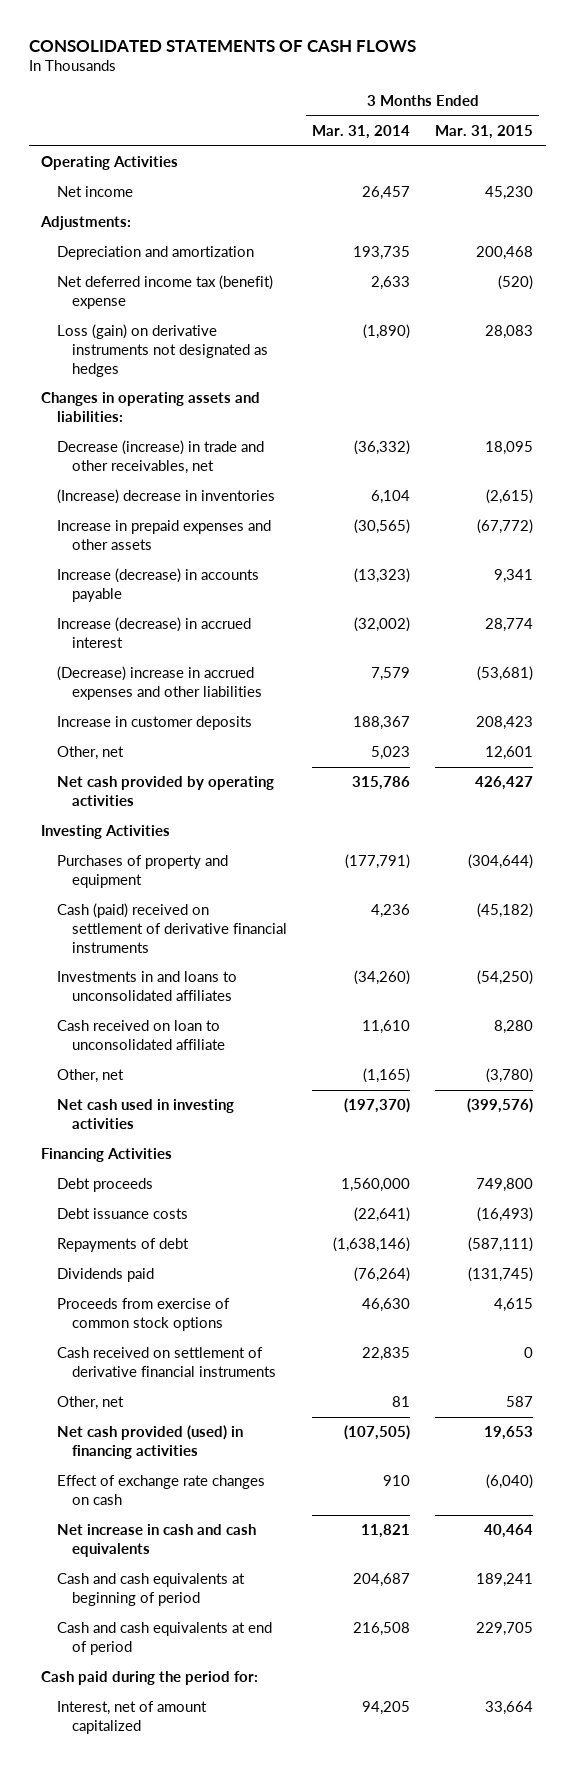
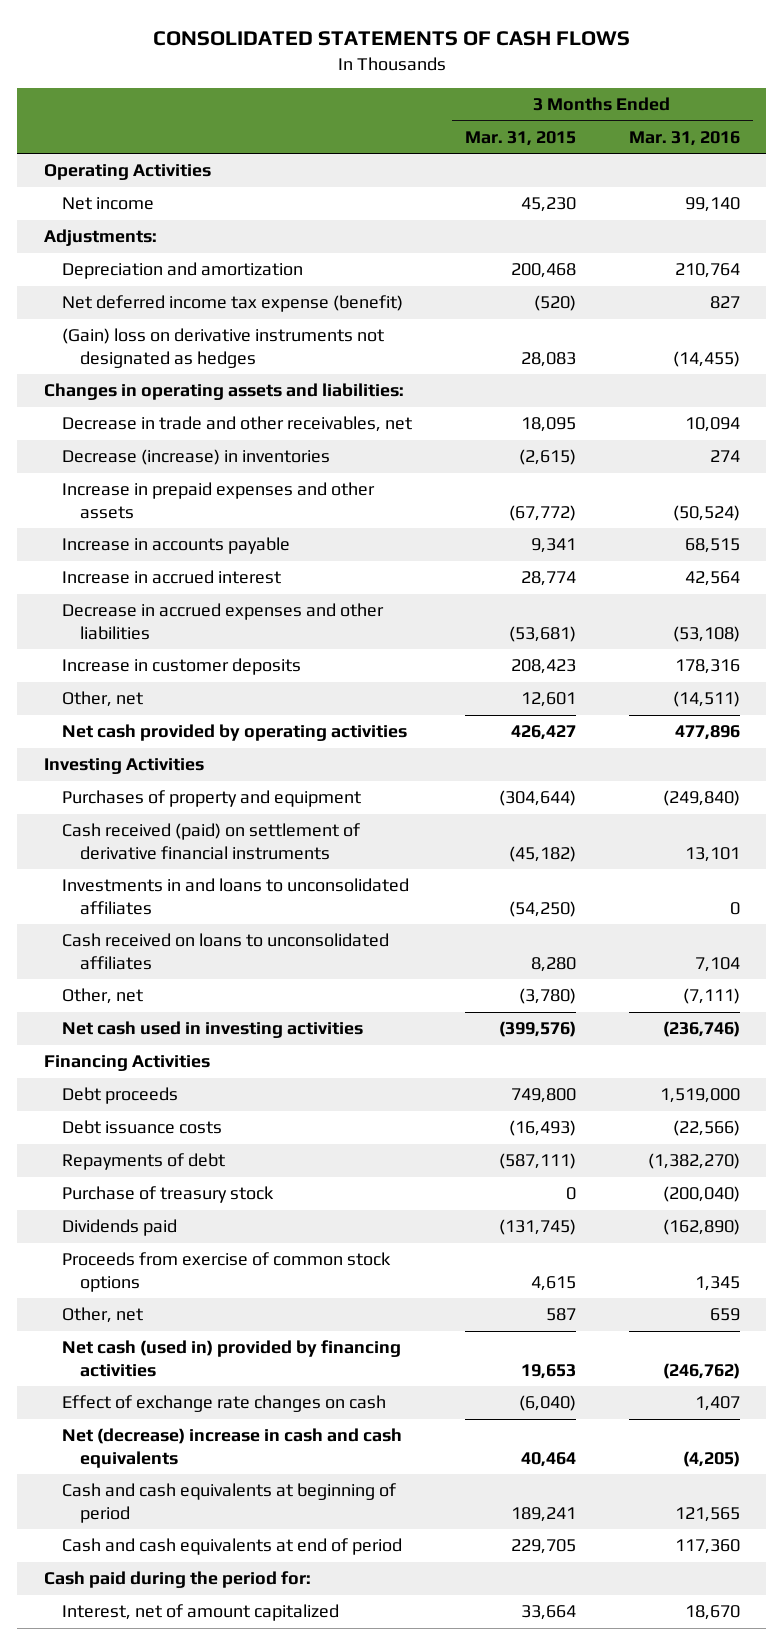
[312,125,411,140] Mar. 31, 2014 -> none
none -> [628,130,740,146] Mar. 31, 2016
[56,275,273,309] Net deferred income tax (benefit) expense -> [61,295,403,313] Net deferred income tax expense (benefit)
[56,324,269,377] Loss (gain) on derivative instruments not designated as hedges -> [61,328,384,368] (Gain) loss on derivative instruments not designated as hedges
[56,440,264,474] Decrease (increase) in trade and other receivables, net -> [61,416,412,433] Decrease in trade and other receivables, net
[56,489,275,505] (Increase) decrease in inventories -> [61,449,330,466] Decrease (increase) in inventories
[56,568,259,602] Increase (decrease) in accounts payable -> [61,537,290,555] Increase in accounts payable
[56,617,251,648] Increase (decrease) in accrued interest -> [61,570,281,585] Increase in accrued interest
[56,666,263,700] (Decrease) increase in accrued expenses and other liabilities -> [61,603,384,640] Decrease in accrued expenses and other liabilities
[56,903,288,953] Cash (paid) received on settlement of derivative financial instruments -> [61,823,360,860] Cash received (paid) on settlement of derivative financial instruments
[56,1020,226,1050] Cash received on loan to unconsolidated affiliate -> [61,933,389,970] Cash received on loans to unconsolidated affiliates
none -> [61,1186,274,1204] Purchase of treasury stock
[56,1347,277,1377] Cash received on settlement of derivative financial instruments -> none
[56,1425,243,1459] Net cash provided (used) in financing activities -> [61,1340,401,1377] Net cash (used in) provided by financing activities
[56,1524,256,1557] Net increase in cash and cash equivalents -> [61,1428,402,1468] Net (decrease) increase in cash and cash equivalents

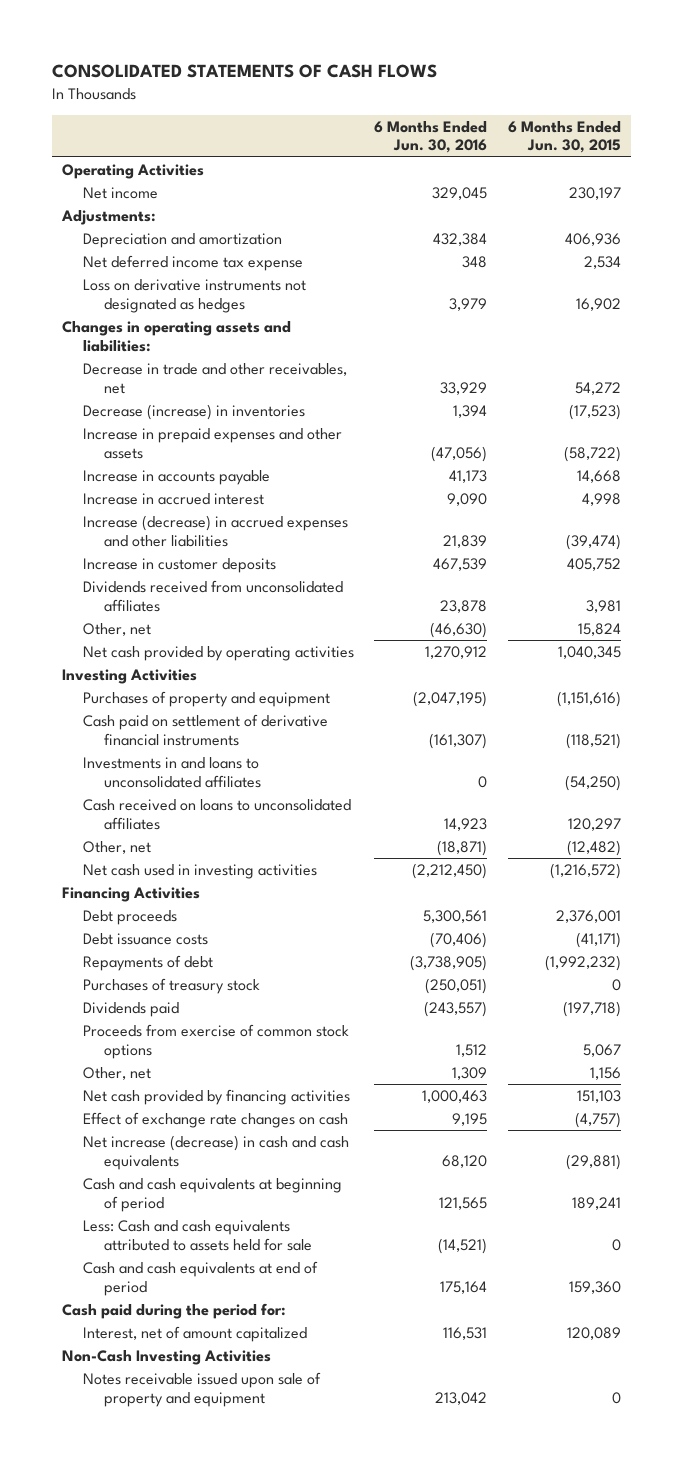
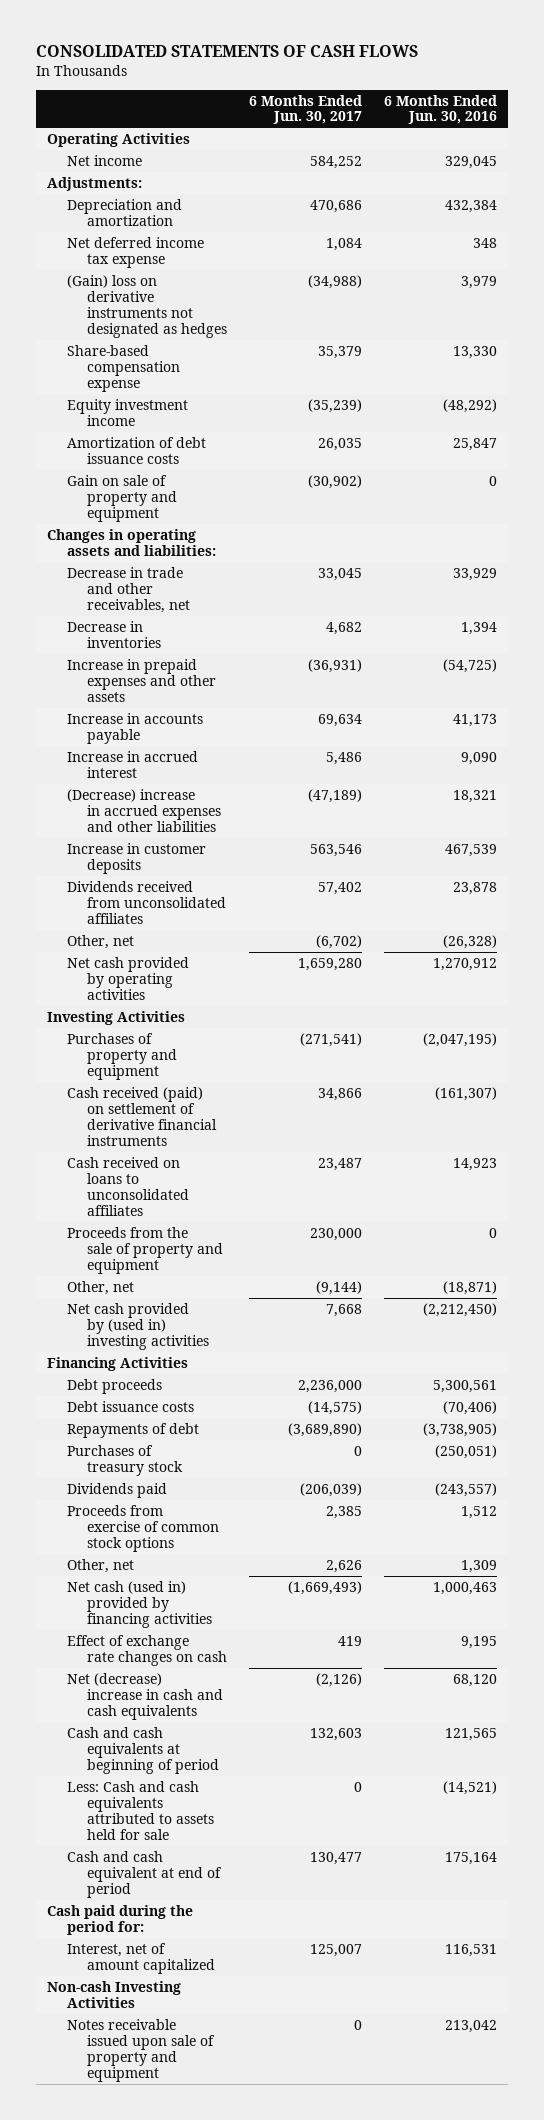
[507,120,621,154] 6 Months Ended Jun. 30, 2015 -> none
none -> [249,94,363,125] 6 Months Ended Jun. 30, 2017
[83,278,307,313] Loss on derivative instruments not designated as hedges -> [66,274,228,338] (Gain) loss on derivative instruments not designated as hedges
none -> [66,344,181,392] Share-based compensation expense
none -> [66,398,188,426] Equity investment income
none -> [66,436,206,464] Amortization of debt issuance costs
none -> [66,474,178,522] Gain on sale of property and equipment
[83,403,306,420] Decrease (increase) in inventories -> [66,620,162,648] Decrease in inventories
[431,445,488,462] (47,056) -> [442,658,497,673] (54,725)
[83,514,349,547] Increase (decrease) in accrued expenses and other liabilities -> [66,788,222,832] (Decrease) increase in accrued expenses and other liabilities
[443,534,488,548] 21,839 -> [452,789,497,803] 18,321
[430,621,488,638] (46,630) -> [442,934,497,949] (26,328)
[83,756,262,788] Investments in and loans to unconsolidated affiliates -> none
[83,713,329,746] Cash paid on settlement of derivative financial instruments -> [66,1086,218,1146] Cash received (paid) on settlement of derivative financial instruments
none -> [66,1226,224,1274] Proceeds from the sale of property and equipment
[83,863,318,879] Net cash used in investing activities -> [66,1302,210,1350] Net cash provided by (used in) investing activities
[83,1088,351,1105] Net cash provided by financing activities -> [66,1580,213,1628] Net cash (used in) provided by financing activities
[83,1134,350,1170] Net increase (decrease) in cash and cash equivalents -> [66,1672,224,1720] Net (decrease) increase in cash and cash equivalents
[83,1260,319,1296] Cash and cash equivalents at end of period -> [66,1850,223,1898] Cash and cash equivalent at end of period
[62,1349,272,1365] Non-Cash Investing Activities -> [46,1980,181,2008] Non-cash Investing Activities

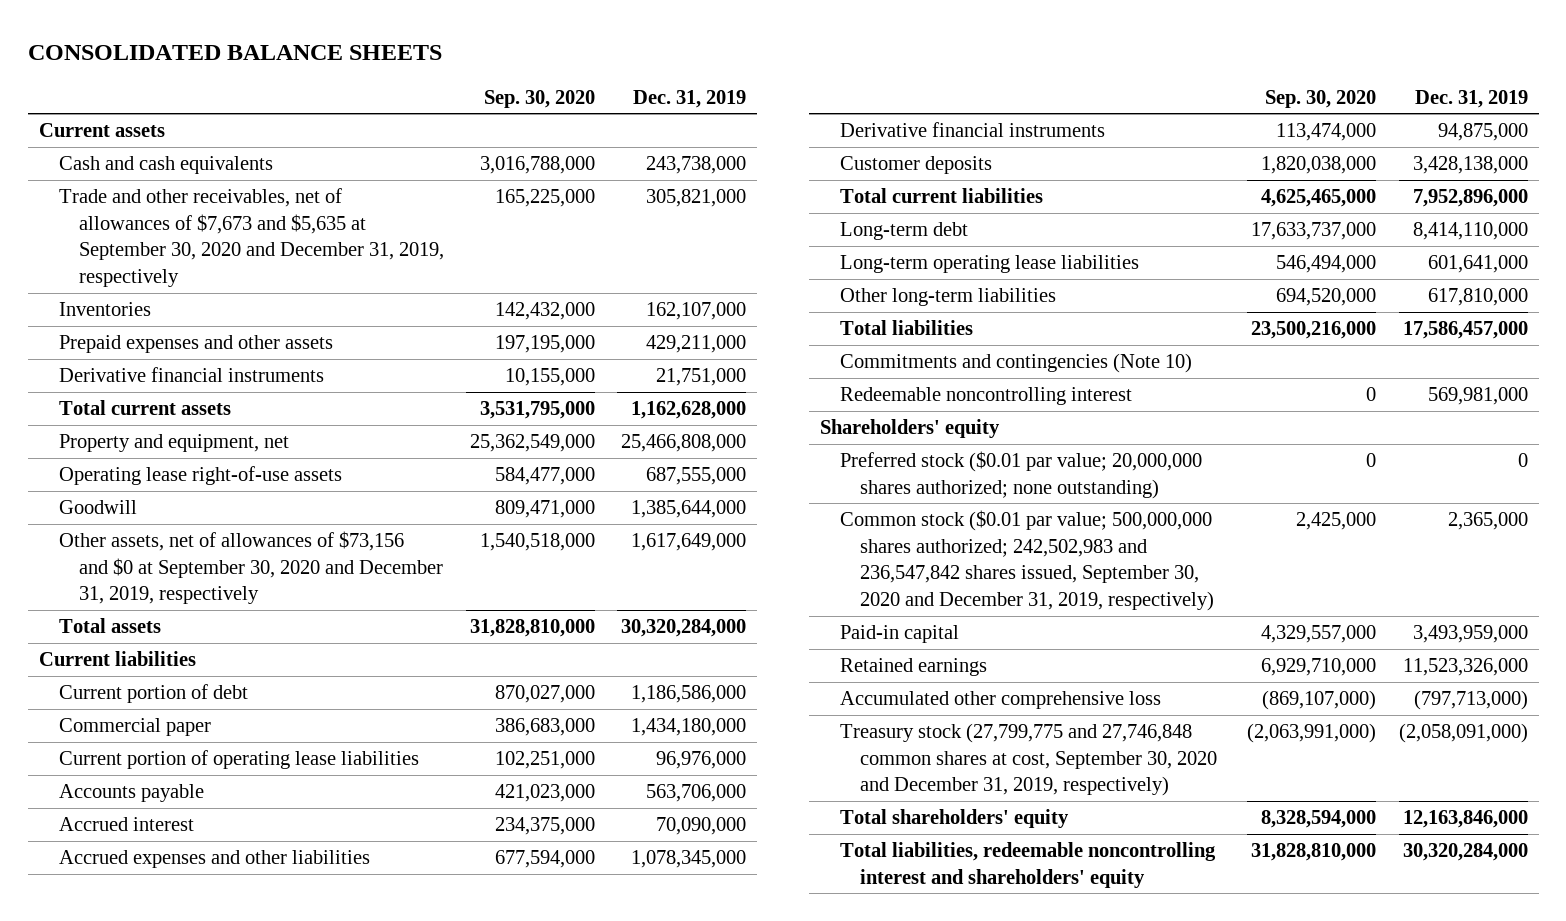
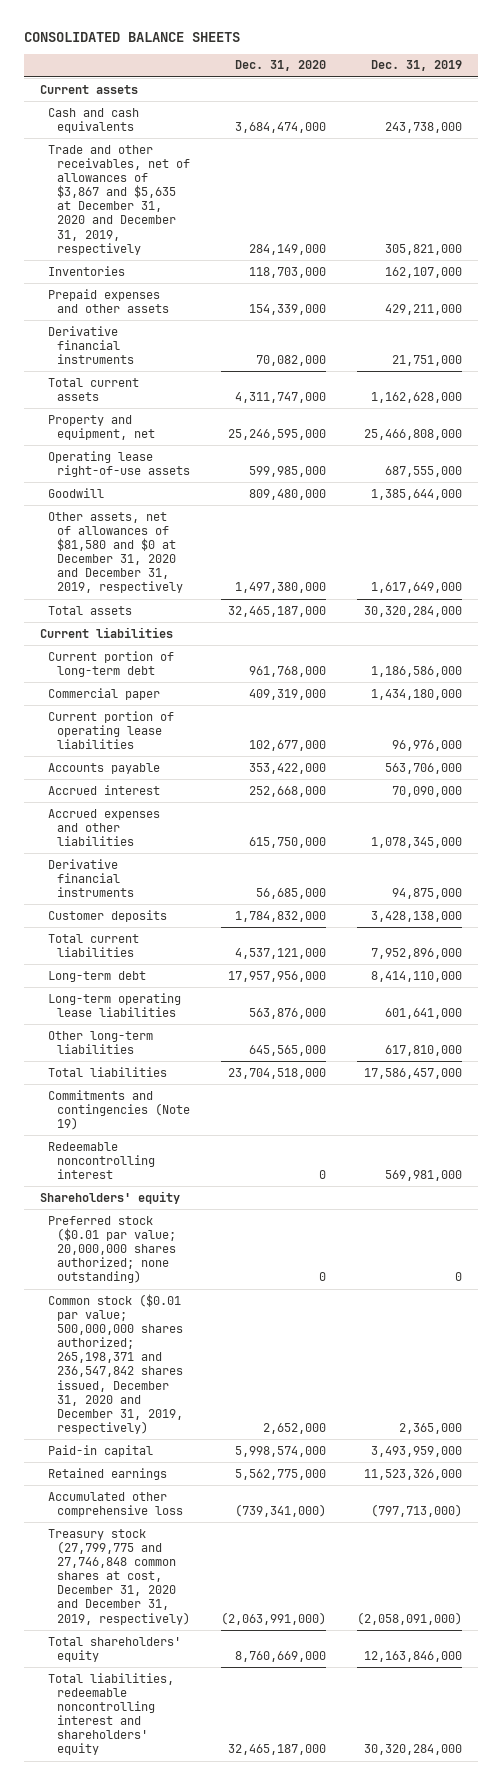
[484,89,596,108] Sep. 30, 2020 -> none
none -> [235,60,327,72] Dec. 31, 2020
[58,188,444,288] Trade and other receivables, net of allowances of $7,673 and $5,635 at September 30, 2020 and December 31, 2019, respectively -> [48,144,191,255] Trade and other receivables, net of allowances of $3,867 and $5,635 at December 31, 2020 and December 31, 2019, respectively
[58,531,443,605] Other assets, net of allowances of $73,156 and $0 at September 30, 2020 and December 31, 2019, respectively -> [48,511,184,594] Other assets, net of allowances of $81,580 and $0 at December 31, 2020 and December 31, 2019, respectively
[58,684,248,704] Current portion of debt -> [48,650,175,677] Current portion of long-term debt
[840,353,1193,374] Commitments and contingencies (Note 10) -> [48,1089,191,1131] Commitments and contingencies (Note 19)
[840,510,1215,612] Common stock ($0.01 par value; 500,000,000 shares authorized; 242,502,983 and 236,547,842 shares issued, September 30, 2020 and December 31, 2019, respectively) -> [48,1293,184,1434] Common stock ($0.01 par value; 500,000,000 shares authorized; 265,198,371 and 236,547,842 shares issued, December 31, 2020 and December 31, 2019, respectively)
[840,723,1218,797] Treasury stock (27,799,775 and 27,746,848 common shares at cost, September 30, 2020 and December 31, 2019, respectively) -> [48,1528,191,1625] Treasury stock (27,799,775 and 27,746,848 common shares at cost, December 31, 2020 and December 31, 2019, respectively)

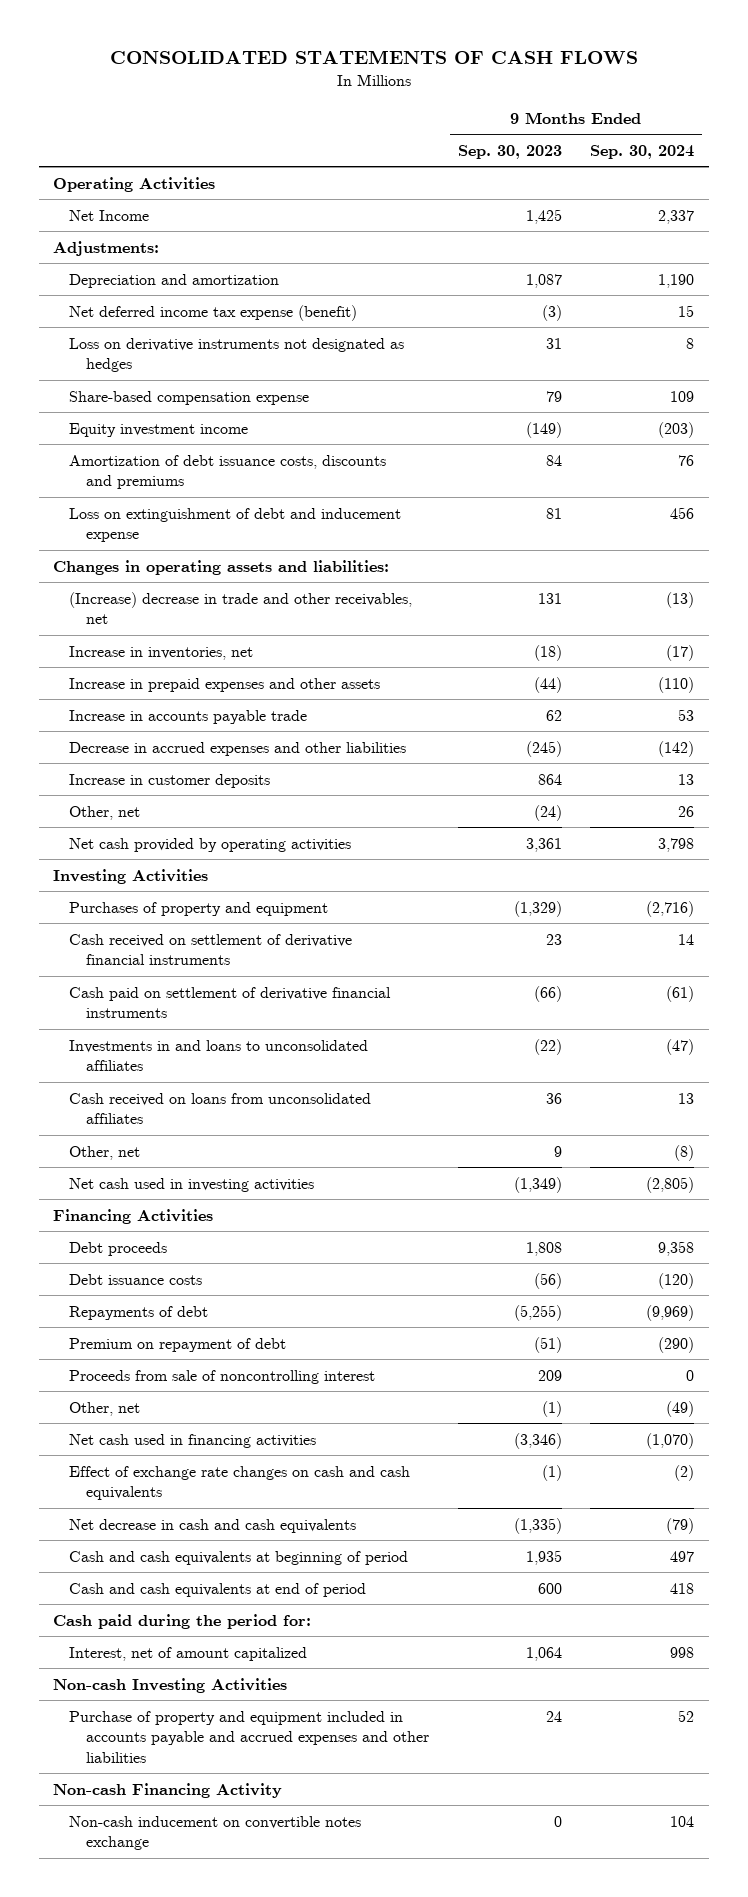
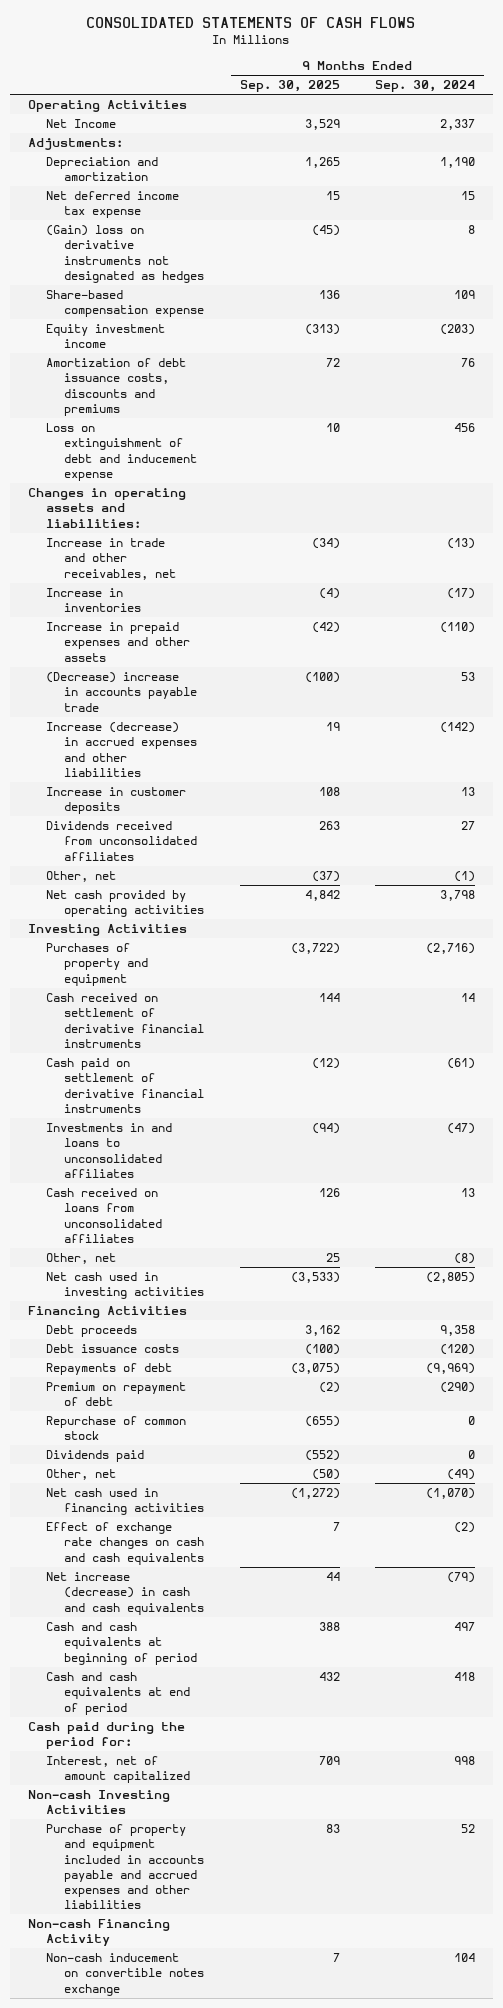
[457,144,562,159] Sep. 30, 2023 -> none
none -> [239,80,340,93] Sep. 30, 2025
[69,304,358,321] Net deferred income tax expense (benefit) -> [45,191,179,219] Net deferred income tax expense
[69,337,405,373] Loss on derivative instruments not designated as hedges -> [45,225,205,283] (Gain) loss on derivative instruments not designated as hedges
[69,591,413,625] (Increase) decrease in trade and other receivables, net -> [45,538,177,580] Increase in trade and other receivables, net
[69,645,254,660] Increase in inventories, net -> [45,588,142,613] Increase in inventories
[69,709,308,724] Increase in accounts payable trade -> [45,672,198,712] (Decrease) increase in accounts payable trade
[69,741,407,756] Decrease in accrued expenses and other liabilities -> [45,722,198,777] Increase (decrease) in accrued expenses and other liabilities
none -> [45,821,198,861] Dividends received from unconsolidated affiliates
[678,805,695,817] 26 -> [454,871,476,883] (1)
[69,1369,376,1384] Proceeds from sale of noncontrolling interest -> none
none -> [45,1416,186,1441] Repurchase of common stock
none -> [45,1450,144,1463] Dividends paid
[69,1518,357,1533] Net decrease in cash and cash equivalents -> [45,1572,205,1615] Net increase (decrease) in cash and cash equivalents

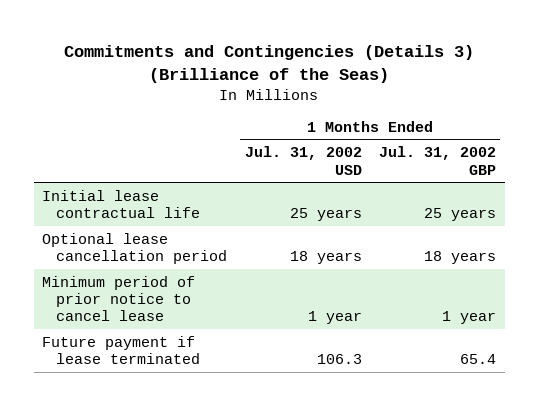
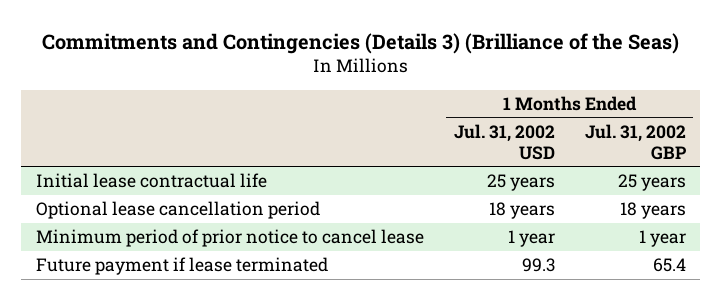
[316,353,362,364] 106.3 -> [521,258,555,273] 99.3

